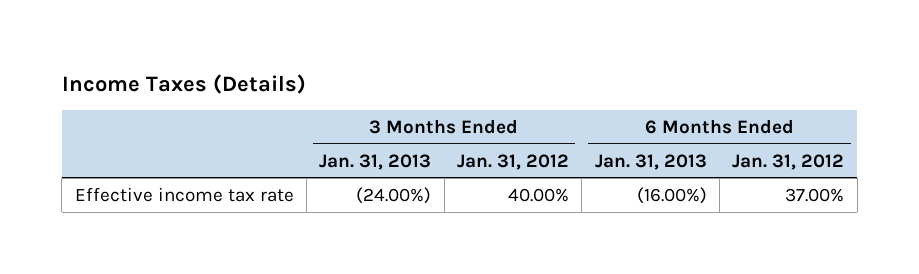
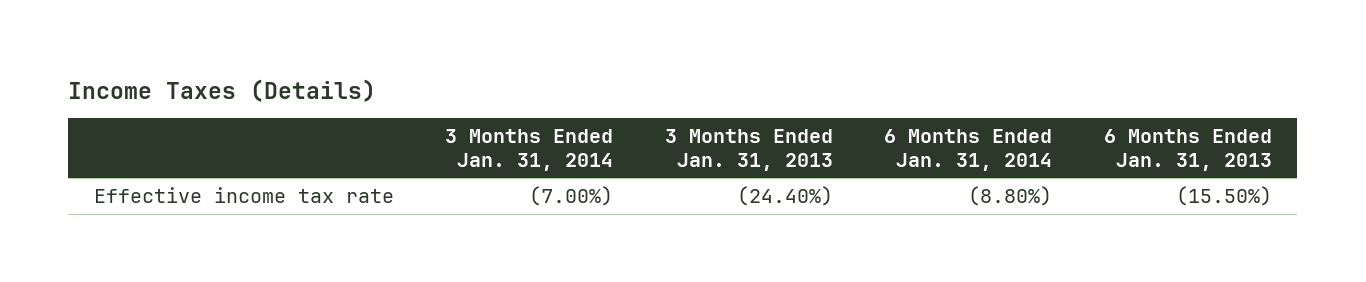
[457,153,570,170] Jan. 31, 2012 -> none
[732,153,845,170] Jan. 31, 2012 -> none
none -> [445,129,614,171] 3 Months Ended Jan. 31, 2014
none -> [884,129,1053,171] 6 Months Ended Jan. 31, 2014
[356,186,432,204] (24.00%) -> [736,185,833,206] (24.40%)
[636,186,707,204] (16.00%) -> [1175,185,1272,206] (15.50%)

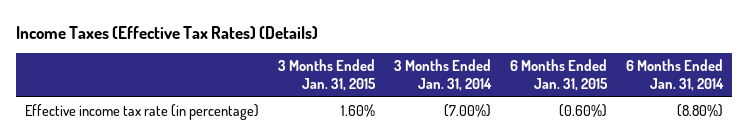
[68,78,377,102] Income Taxes (Details) -> [15,25,318,39] Income Taxes (Effective Tax Rates) (Details)
[664,129,833,171] 3 Months Ended Jan. 31, 2013 -> none
[1103,129,1272,171] 6 Months Ended Jan. 31, 2013 -> none
none -> [278,59,377,92] 3 Months Ended Jan. 31, 2015
none -> [509,59,608,92] 6 Months Ended Jan. 31, 2015
[93,186,394,203] Effective income tax rate -> [25,104,260,121] Effective income tax rate (in percentage)

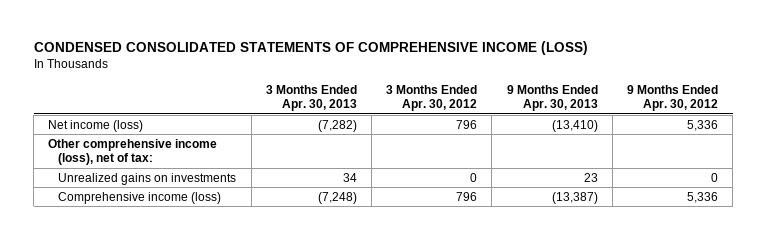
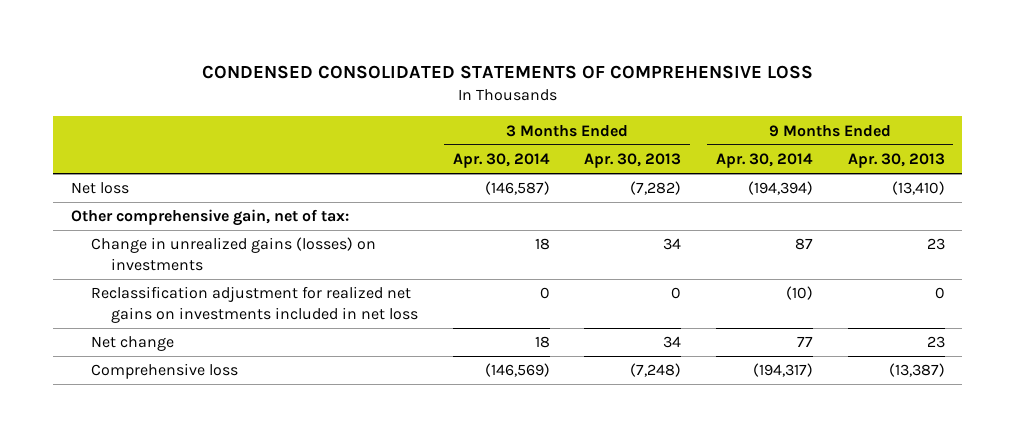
[33,41,588,56] CONDENSED CONSOLIDATED STATEMENTS OF COMPREHENSIVE INCOME (LOSS) -> [201,65,813,80] CONDENSED CONSOLIDATED STATEMENTS OF COMPREHENSIVE LOSS
[386,84,478,112] 3 Months Ended Apr. 30, 2012 -> none
[627,84,719,112] 9 Months Ended Apr. 30, 2012 -> none
none -> [452,153,550,169] Apr. 30, 2014
none -> [715,153,813,169] Apr. 30, 2014
[48,119,144,132] Net income (loss) -> [70,182,129,195] Net loss
[48,138,218,166] Other comprehensive income (loss), net of tax: -> [70,209,349,227] Other comprehensive gain, net of tax:
[58,172,237,185] Unrealized gains on investments -> [90,237,376,271] Change in unrealized gains (losses) on investments
none -> [90,286,419,323] Reclassification adjustment for realized net gains on investments included in net loss
none -> [90,336,174,352] Net change
[58,191,222,204] Comprehensive income (loss) -> [90,363,238,380] Comprehensive loss

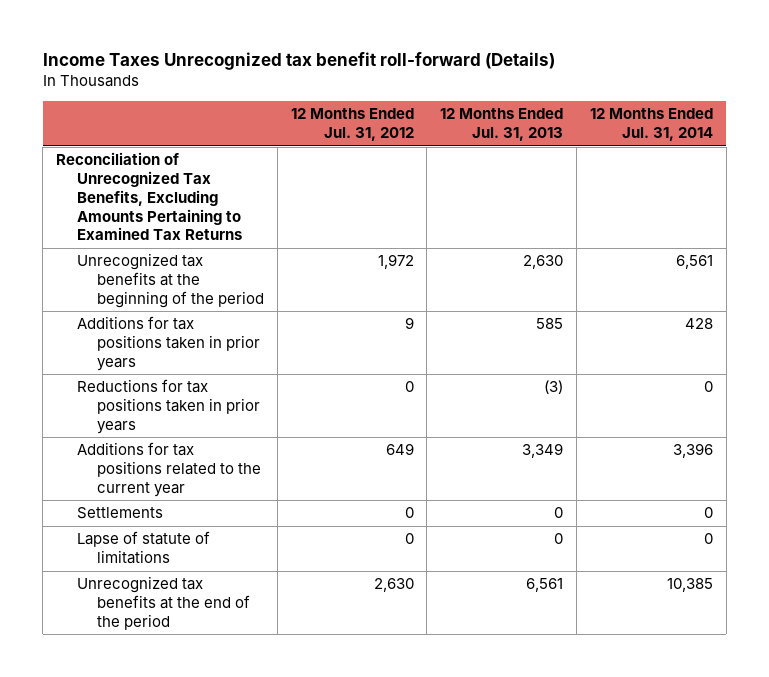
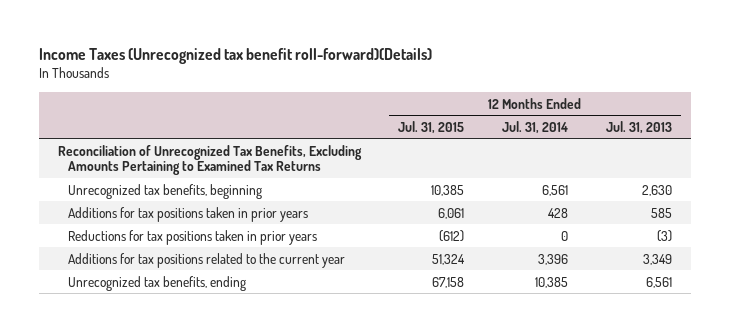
[42,52,555,71] Income Taxes Unrecognized tax benefit roll-forward (Details) -> [38,47,432,64] Income Taxes (Unrecognized tax benefit roll-forward)(Details)
[290,108,414,142] 12 Months Ended Jul. 31, 2012 -> none
none -> [398,120,465,134] Jul. 31, 2015
[76,253,265,308] Unrecognized tax benefits at the beginning of the period -> [68,183,263,199] Unrecognized tax benefits, beginning
[76,507,163,520] Settlements -> none
[76,531,210,565] Lapse of statute of limitations -> none
[76,576,251,630] Unrecognized tax benefits at the end of the period -> [68,275,247,291] Unrecognized tax benefits, ending

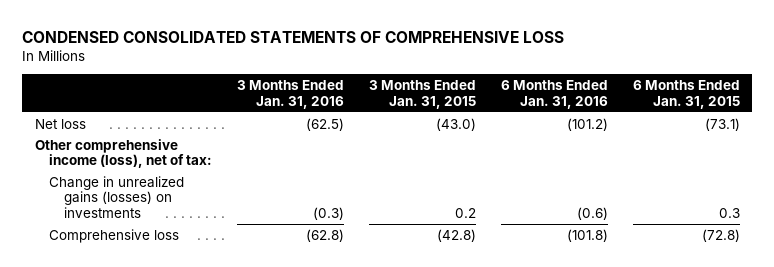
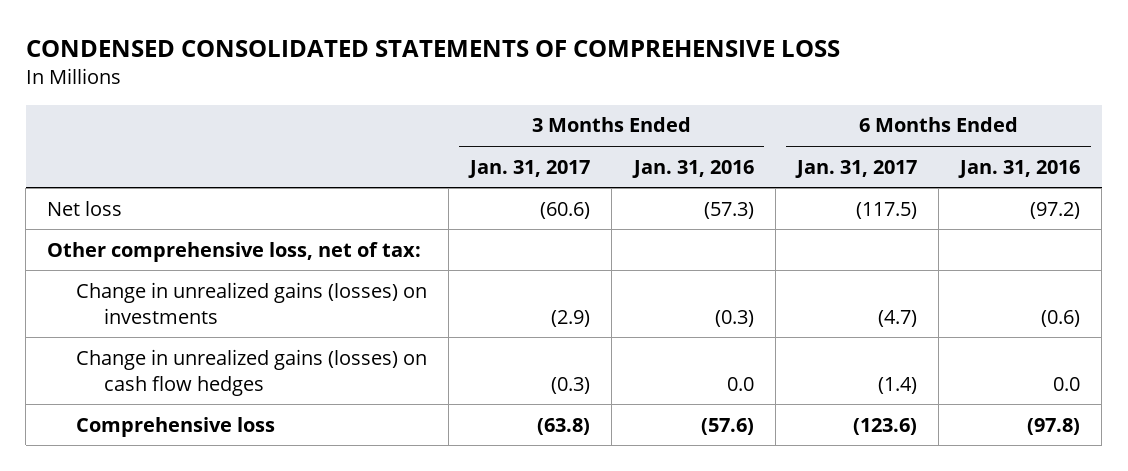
[368,79,476,109] 3 Months Ended Jan. 31, 2015 -> none
[632,79,740,109] 6 Months Ended Jan. 31, 2015 -> none
none -> [468,159,591,178] Jan. 31, 2017
none -> [794,159,917,178] Jan. 31, 2017
[306,117,345,131] (62.5) -> [703,201,754,219] (57.3)
[566,117,608,131] (101.2) -> [1030,201,1081,219] (97.2)
[34,138,213,169] Other comprehensive income (loss), net of tax: -> [47,241,422,262] Other comprehensive loss, net of tax:
none -> [75,348,427,396] Change in unrealized gains (losses) on cash flow hedges
[306,228,345,242] (62.8) -> [700,417,754,435] (57.6)
[566,228,608,242] (101.8) -> [1027,417,1081,435] (97.8)

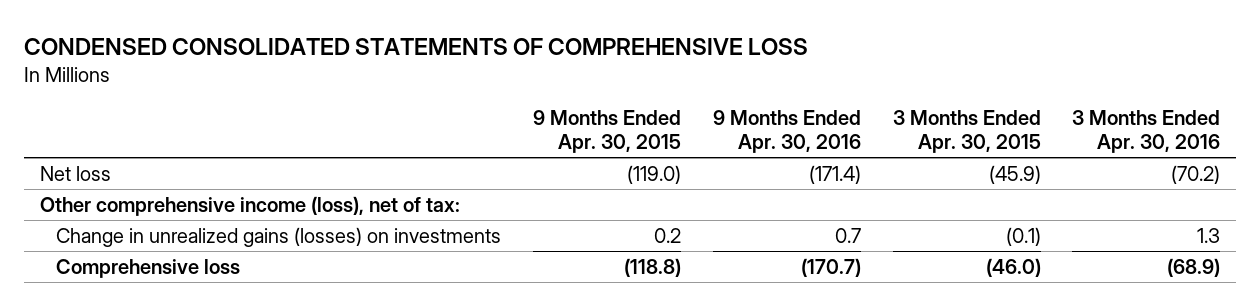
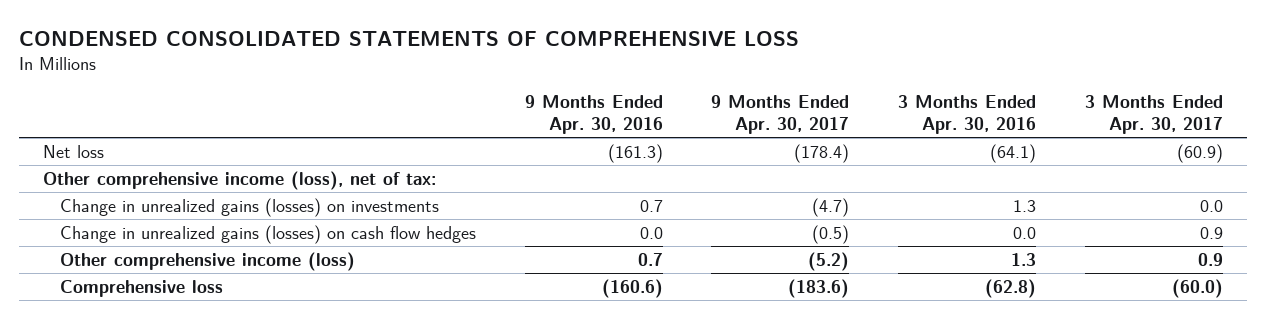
[533,110,682,154] 9 Months Ended Apr. 30, 2015 -> none
[892,110,1041,154] 3 Months Ended Apr. 30, 2015 -> none
none -> [711,95,850,134] 9 Months Ended Apr. 30, 2017
none -> [1084,95,1223,134] 3 Months Ended Apr. 30, 2017
[808,164,861,184] (171.4) -> [607,143,663,163] (161.3)
[1171,164,1221,184] (70.2) -> [990,143,1037,163] (64.1)
none -> [59,224,476,244] Change in unrealized gains (losses) on cash flow hedges
none -> [59,251,355,271] Other comprehensive income (loss)
[800,257,861,277] (170.7) -> [601,278,663,298] (160.6)
[1167,257,1221,277] (68.9) -> [985,278,1037,298] (62.8)

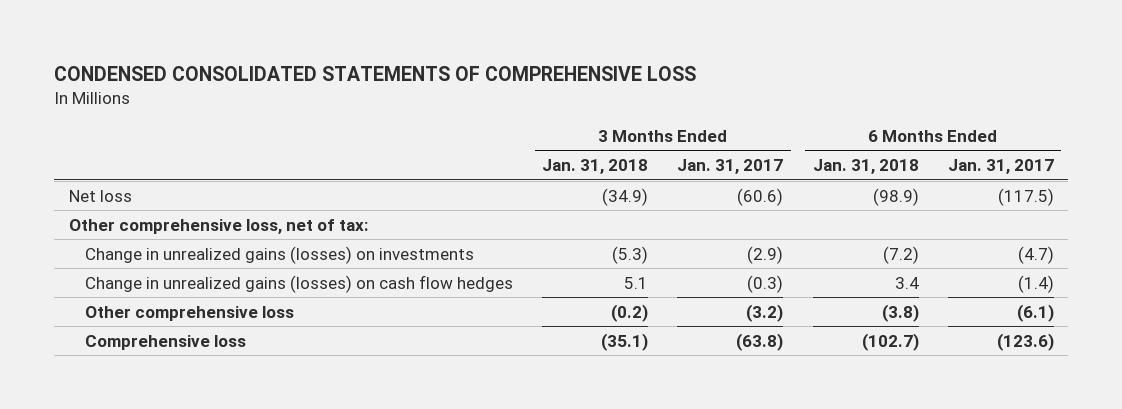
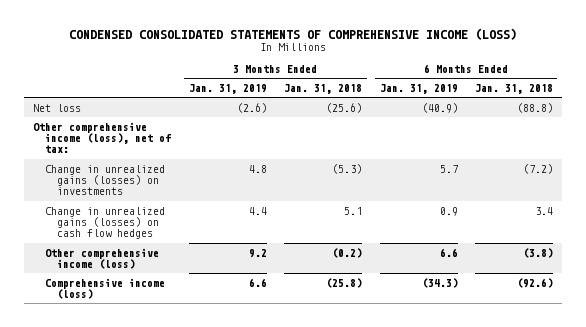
[54,65,697,81] CONDENSED CONSOLIDATED STATEMENTS OF COMPREHENSIVE LOSS -> [69,27,518,40] CONDENSED CONSOLIDATED STATEMENTS OF COMPREHENSIVE INCOME (LOSS)
[677,159,784,175] Jan. 31, 2017 -> none
[947,159,1054,175] Jan. 31, 2017 -> none
none -> [188,84,267,95] Jan. 31, 2019
none -> [379,84,458,95] Jan. 31, 2019
[602,187,649,206] (34.9) -> [326,102,363,113] (25.6)
[872,187,919,206] (98.9) -> [517,102,554,113] (88.8)
[68,218,368,234] Other comprehensive loss, net of tax: -> [33,121,172,154] Other comprehensive income (loss), net of tax:
[85,305,295,321] Other comprehensive loss -> [45,247,160,269] Other comprehensive income (loss)
[85,334,247,350] Comprehensive loss -> [45,277,166,299] Comprehensive income (loss)
[601,332,649,351] (35.1) -> [326,277,363,288] (25.8)
[861,332,919,351] (102.7) -> [517,277,554,288] (92.6)

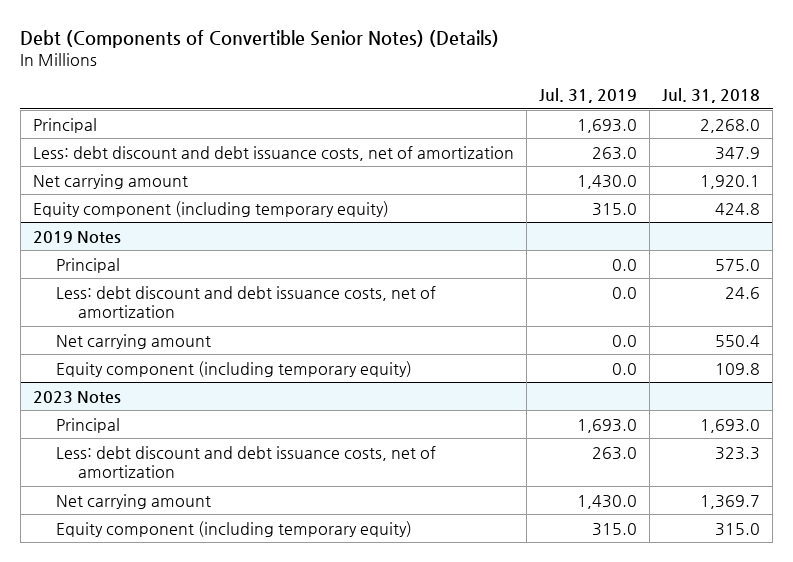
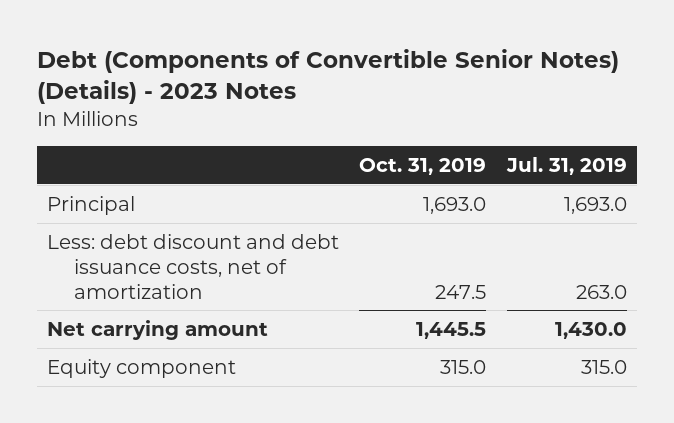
[20,30,500,49] Debt (Components of Convertible Senior Notes) (Details) -> [37,49,620,105] Debt (Components of Convertible Senior Notes) (Details) - 2023 Notes
[662,87,761,103] Jul. 31, 2018 -> none
none -> [359,157,487,175] Oct. 31, 2019
[32,230,121,243] 2019 Notes -> none
[55,257,120,273] Principal -> none
[55,285,436,319] Less: debt discount and debt issuance costs, net of amortization -> none
[55,333,211,349] Net carrying amount -> none
[55,360,412,377] Equity component (including temporary equity) -> none
[32,390,121,403] 2023 Notes -> none
[55,417,120,433] Principal -> none
[55,445,436,479] Less: debt discount and debt issuance costs, net of amortization -> none
[55,493,211,509] Net carrying amount -> none
[55,520,412,537] Equity component (including temporary equity) -> none
[32,200,389,217] Equity component (including temporary equity) -> [47,358,237,378] Equity component

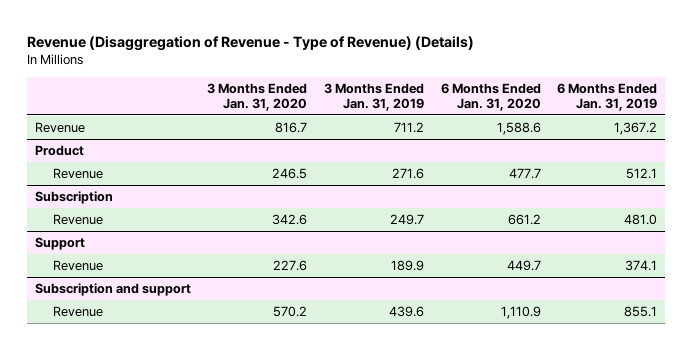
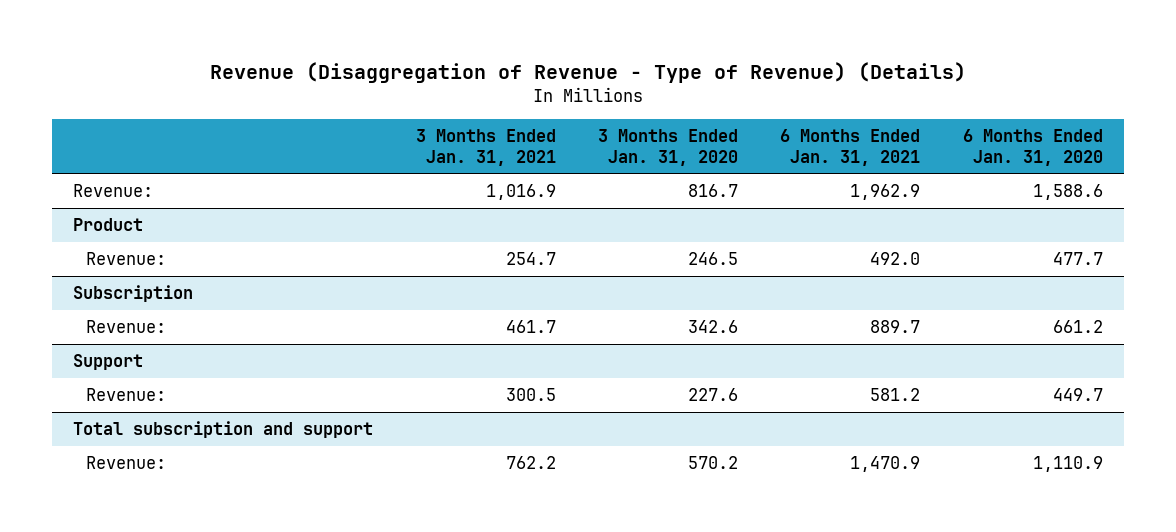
[324,82,425,111] 3 Months Ended Jan. 31, 2019 -> none
[557,82,658,111] 6 Months Ended Jan. 31, 2019 -> none
none -> [415,129,556,166] 3 Months Ended Jan. 31, 2021
none -> [780,129,921,166] 6 Months Ended Jan. 31, 2021
[34,122,85,134] Revenue -> [73,184,154,198] Revenue:
[53,168,104,180] Revenue -> [86,252,167,266] Revenue:
[53,214,104,226] Revenue -> [86,320,167,334] Revenue:
[53,260,104,272] Revenue -> [86,388,167,402] Revenue:
[34,283,191,297] Subscription and support -> [73,421,374,439] Total subscription and support
[53,306,104,318] Revenue -> [86,456,167,470] Revenue:

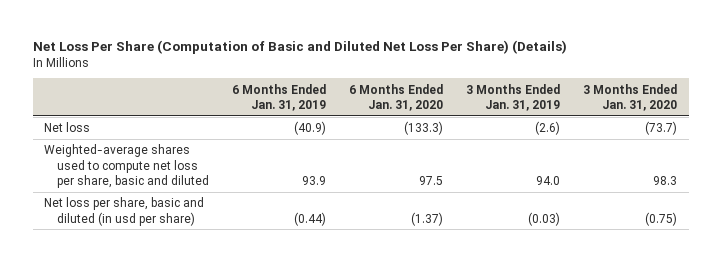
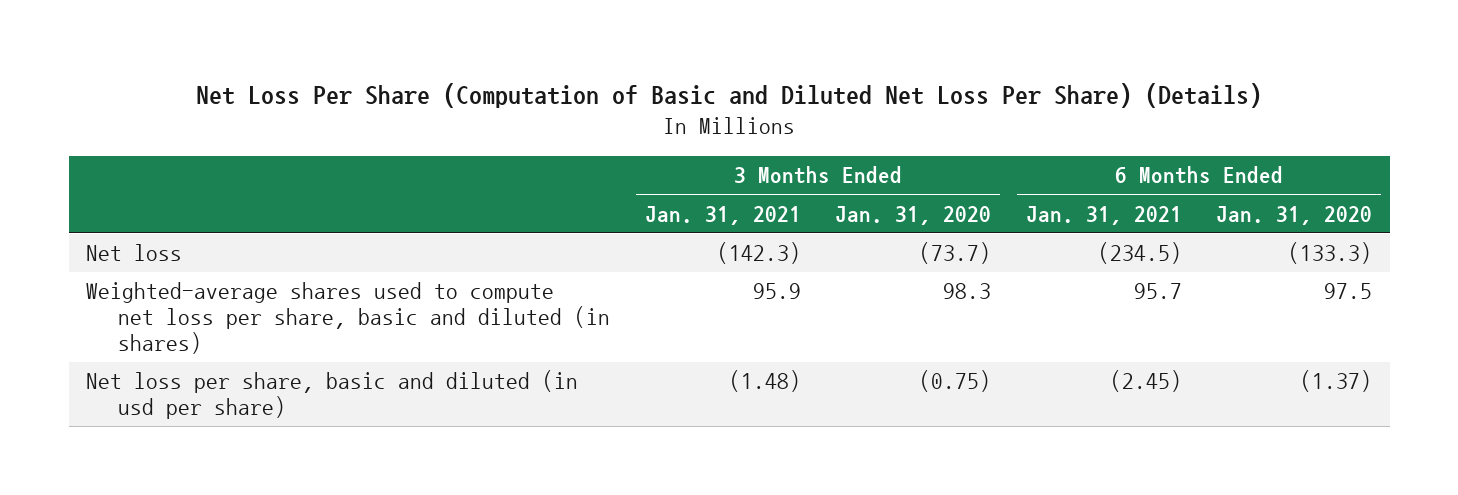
[231,83,326,111] 6 Months Ended Jan. 31, 2019 -> none
[466,83,561,111] 3 Months Ended Jan. 31, 2019 -> none
none -> [644,205,801,225] Jan. 31, 2021
none -> [1025,205,1182,225] Jan. 31, 2021
[44,144,209,188] Weighted-average shares used to compute net loss per share, basic and diluted -> [85,282,611,355] Weighted-average shares used to compute net loss per share, basic and diluted (in shares)

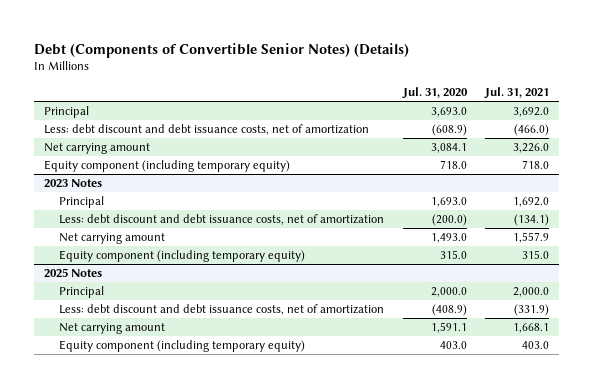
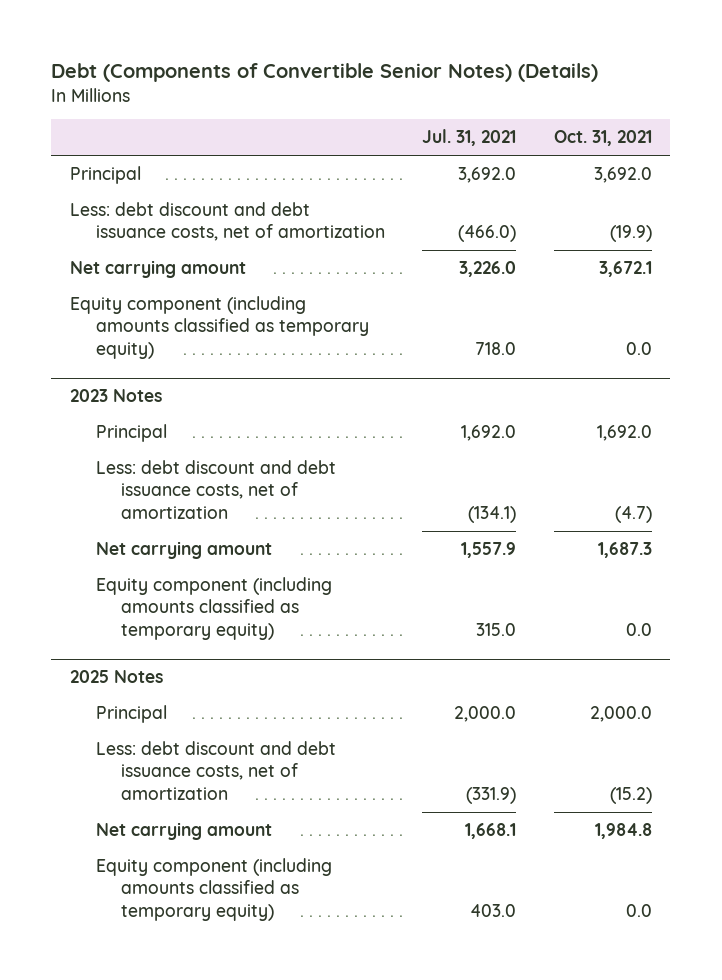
[401,87,468,100] Jul. 31, 2020 -> none
none -> [553,130,652,147] Oct. 31, 2021
[43,160,290,173] Equity component (including temporary equity) -> [70,296,369,359] Equity component (including amounts classified as temporary equity)
[58,250,305,263] Equity component (including temporary equity) -> [95,577,332,640] Equity component (including amounts classified as temporary equity)
[58,340,305,353] Equity component (including temporary equity) -> [95,858,332,921] Equity component (including amounts classified as temporary equity)

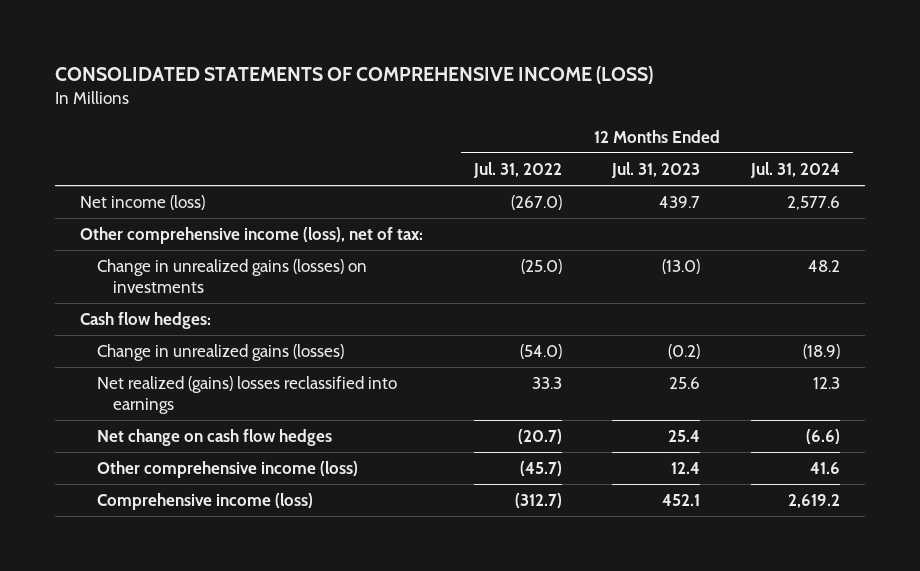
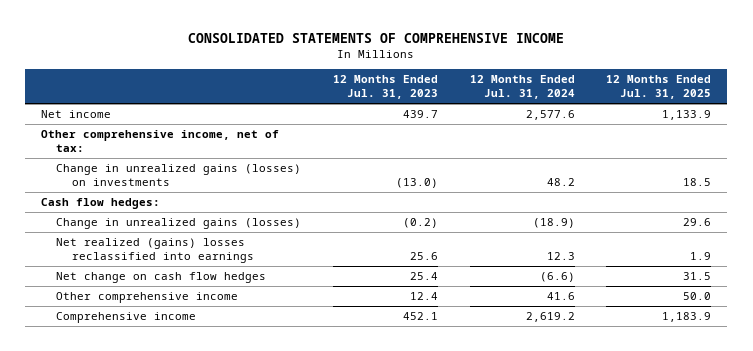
[54,65,653,84] CONSOLIDATED STATEMENTS OF COMPREHENSIVE INCOME (LOSS) -> [188,32,565,43] CONSOLIDATED STATEMENTS OF COMPREHENSIVE INCOME
[472,162,562,179] Jul. 31, 2022 -> none
none -> [606,74,712,100] 12 Months Ended Jul. 31, 2025
[79,195,205,211] Net income (loss) -> [41,110,112,119] Net income
[79,227,423,245] Other comprehensive income (loss), net of tax: -> [41,130,280,153] Other comprehensive income, net of tax:
[96,461,358,479] Other comprehensive income (loss) -> [56,292,239,304] Other comprehensive income
[96,493,313,511] Comprehensive income (loss) -> [56,312,197,324] Comprehensive income

